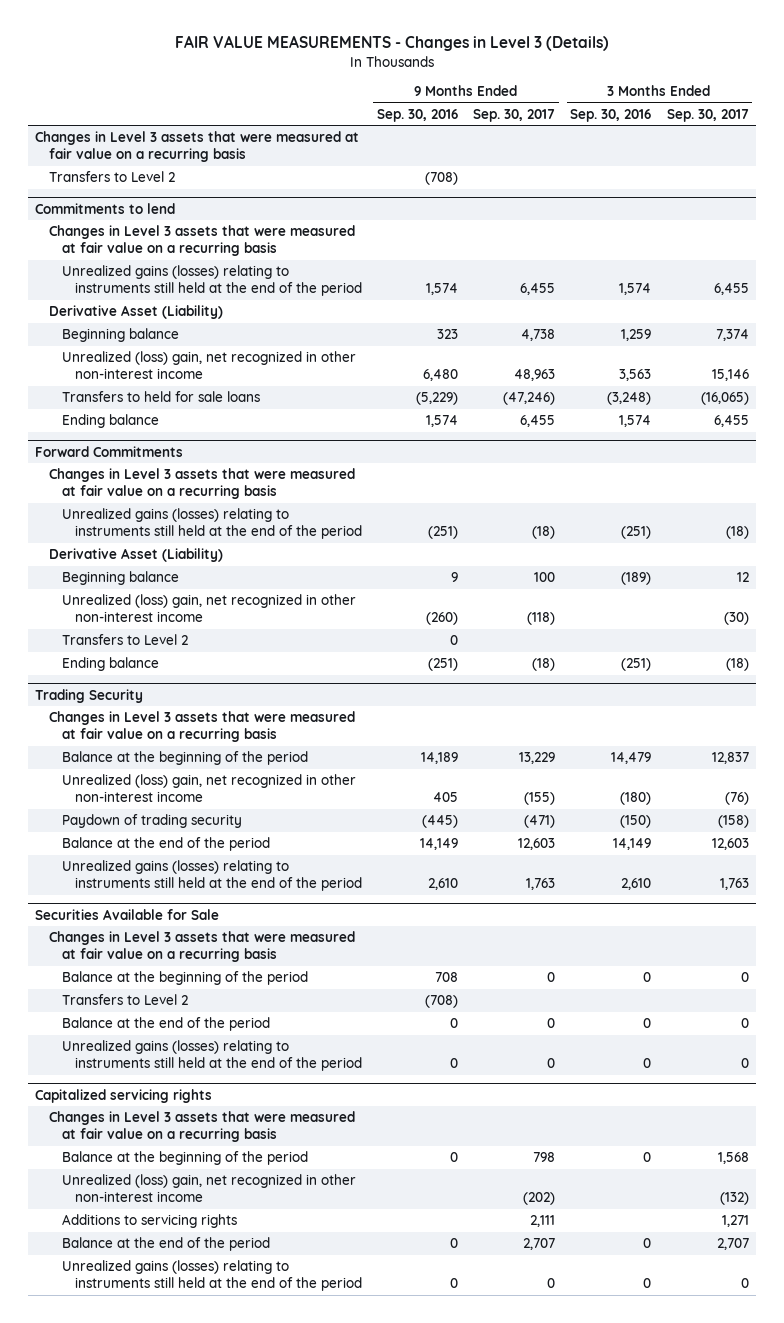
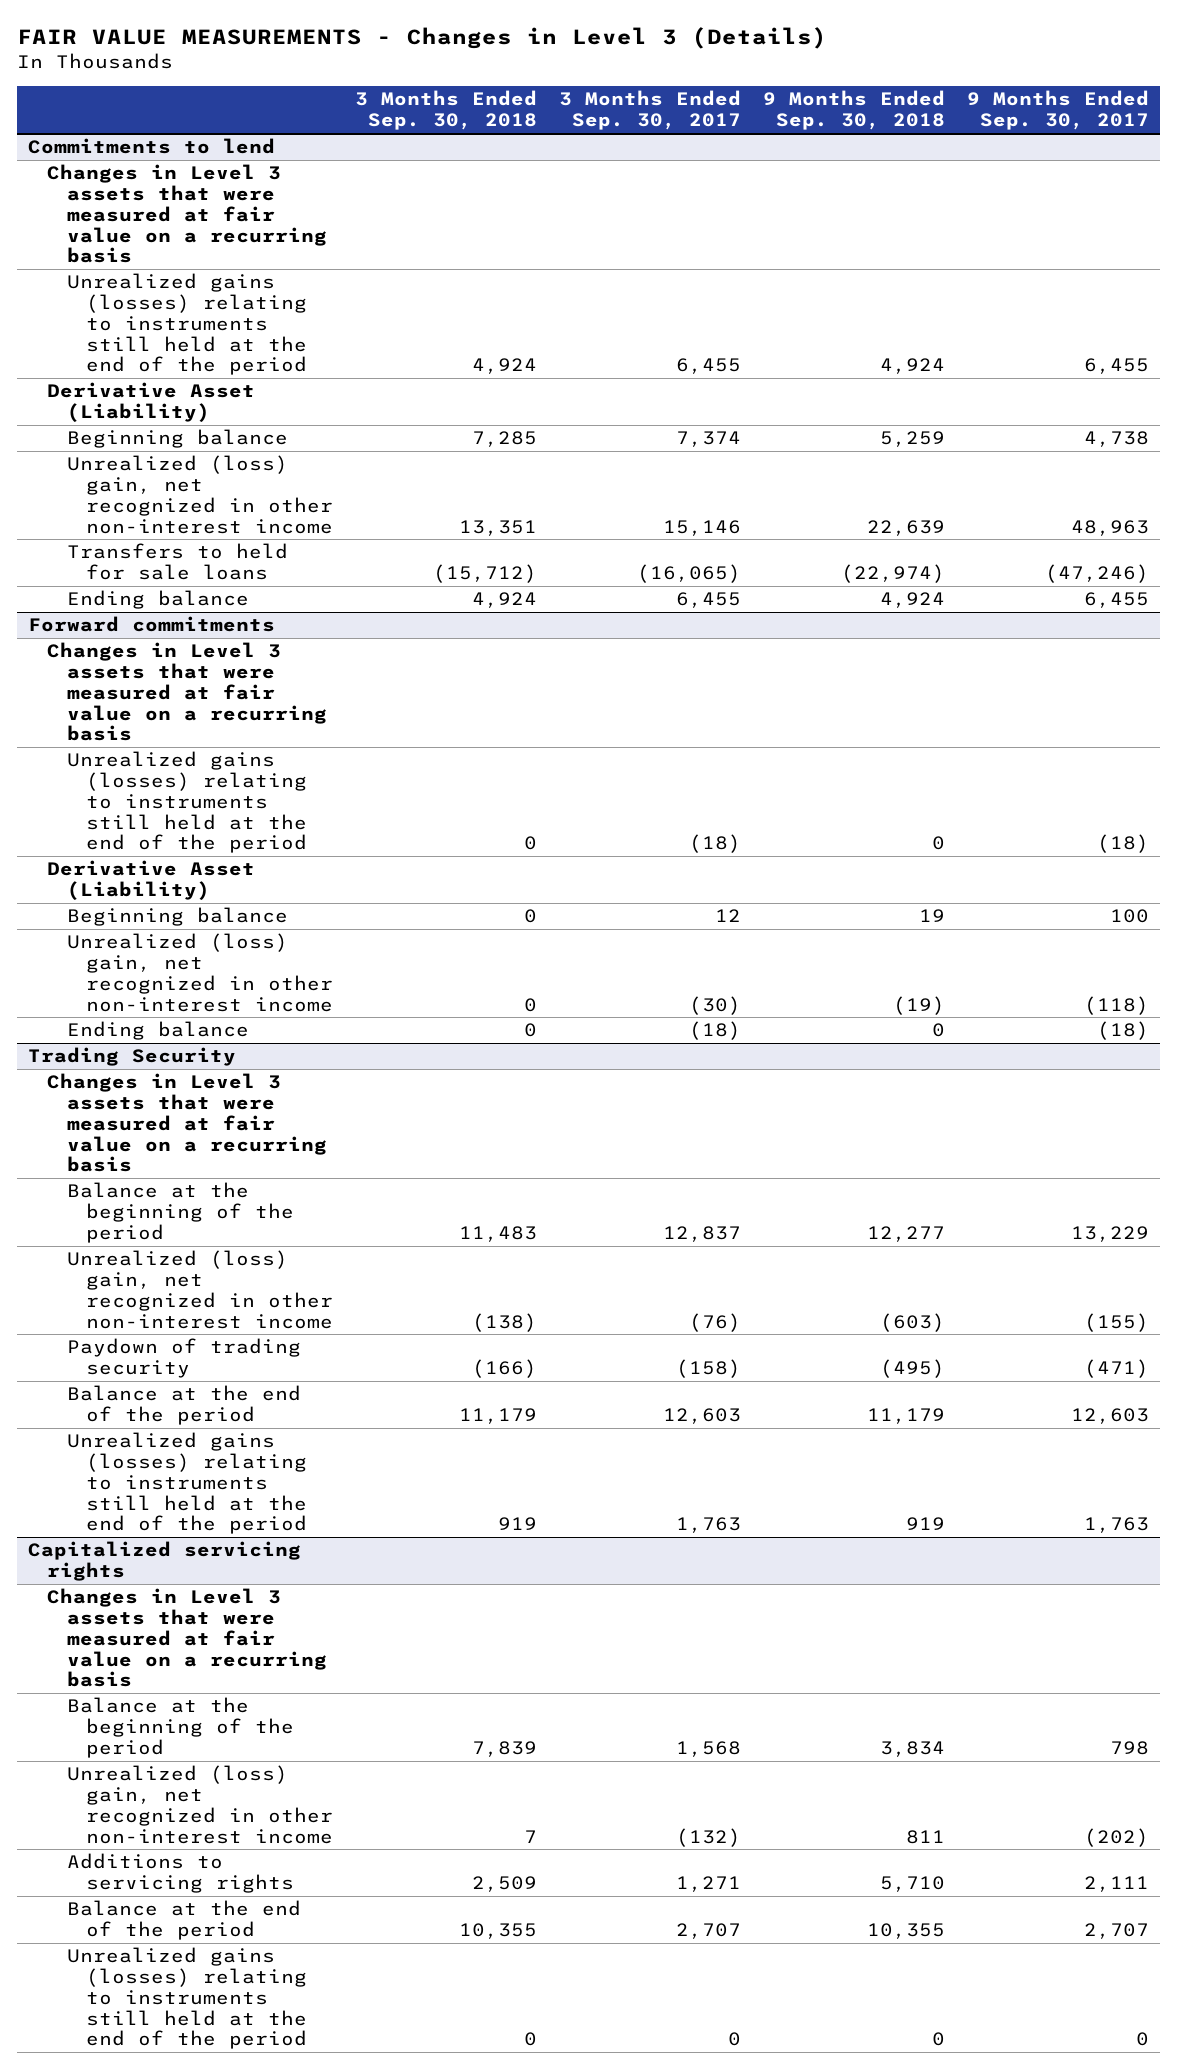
[377,108,459,122] Sep. 30, 2016 -> none
[570,108,652,122] Sep. 30, 2016 -> none
none -> [354,90,537,131] 3 Months Ended Sep. 30, 2018
none -> [762,90,945,131] 9 Months Ended Sep. 30, 2018
[35,131,360,163] Changes in Level 3 assets that were measured at fair value on a recurring basis -> none
[48,171,175,183] Transfers to Level 2 -> none
[35,445,184,457] Forward Commitments -> [27,616,275,633] Forward commitments
[61,634,188,646] Transfers to Level 2 -> none
[35,908,220,920] Securities Available for Sale -> none
[48,931,355,963] Changes in Level 3 assets that were measured at fair value on a recurring basis -> none
[61,971,308,986] Balance at the beginning of the period -> none
[61,994,188,1006] Transfers to Level 2 -> none
[61,1017,270,1032] Balance at the end of the period -> none
[61,1040,363,1072] Unrealized gains (losses) relating to instruments still held at the end of the period -> none

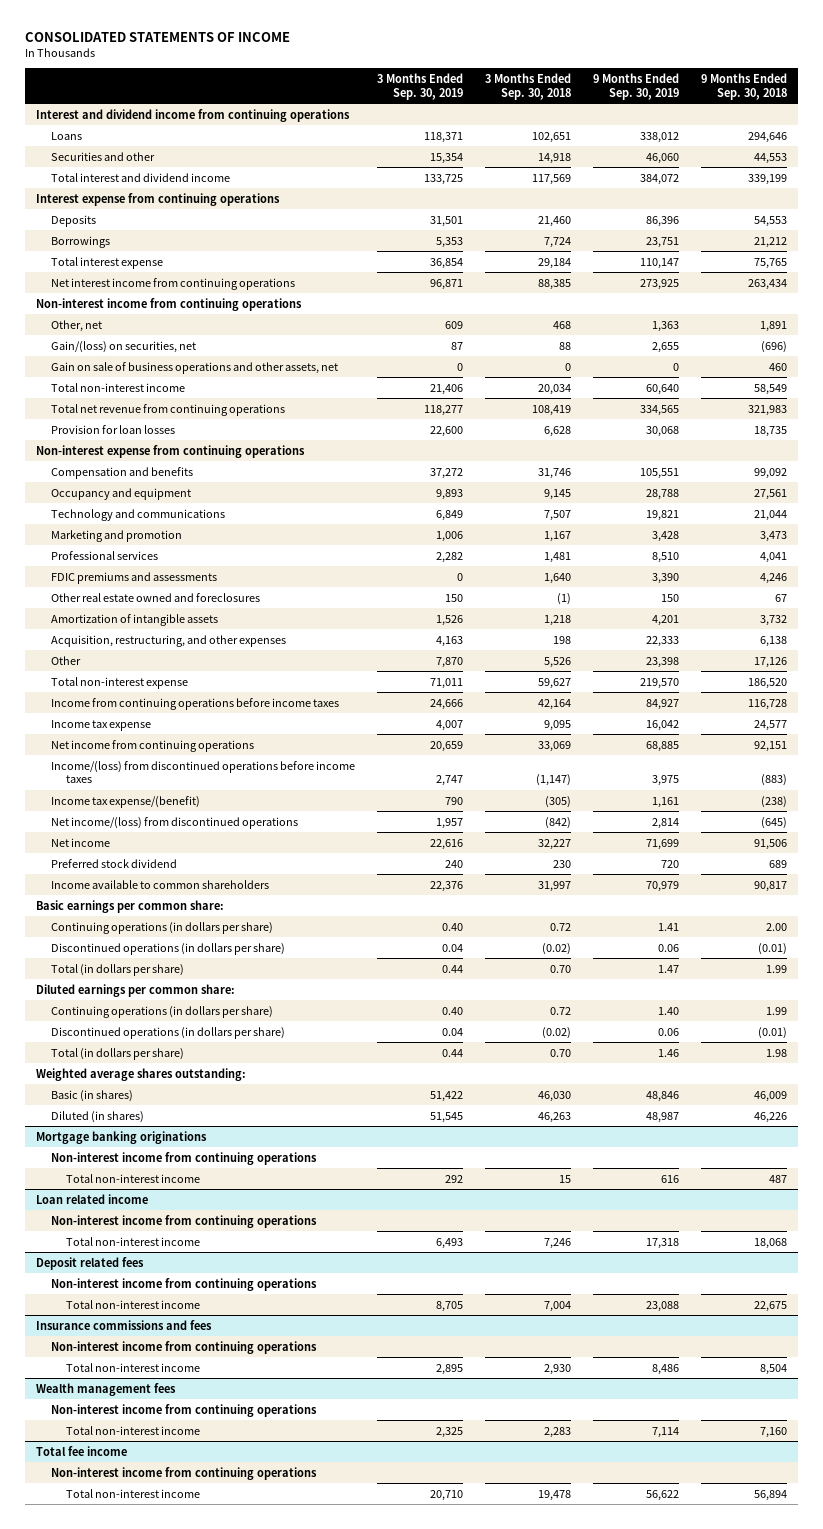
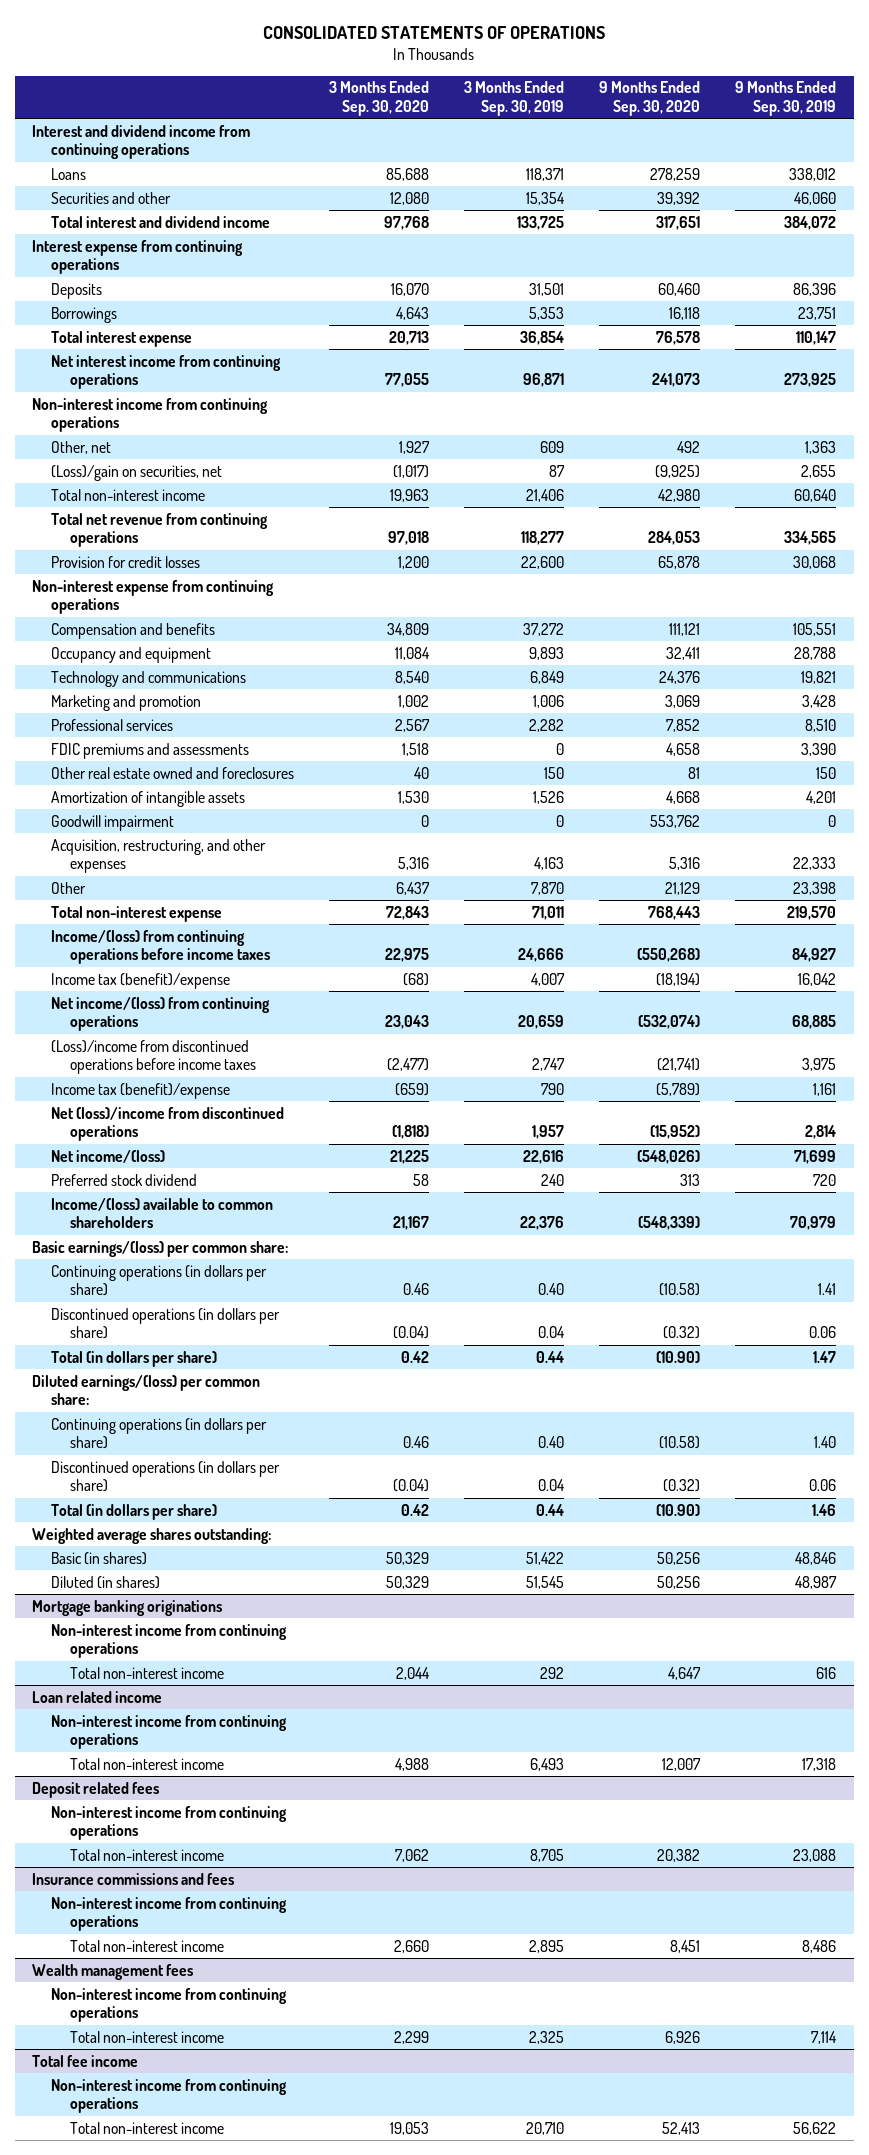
[24,32,290,43] CONSOLIDATED STATEMENTS OF INCOME -> [263,26,606,40] CONSOLIDATED STATEMENTS OF OPERATIONS
[484,73,571,100] 3 Months Ended Sep. 30, 2018 -> none
[700,73,787,100] 9 Months Ended Sep. 30, 2018 -> none
none -> [329,81,430,116] 3 Months Ended Sep. 30, 2020
none -> [599,81,701,116] 9 Months Ended Sep. 30, 2020
[50,361,338,374] Gain on sale of business operations and other assets, net -> none
[50,340,196,353] Gain/(loss) on securities, net -> [51,464,223,481] (Loss)/gain on securities, net
[50,424,175,434] Provision for loan losses -> [51,555,201,568] Provision for credit losses
none -> [51,814,175,831] Goodwill impairment
[50,697,339,710] Income from continuing operations before income taxes -> [51,929,271,965] Income/(loss) from continuing operations before income taxes
[50,719,151,731] Income tax expense -> [51,972,231,989] Income tax (benefit)/expense
[50,739,254,752] Net income from continuing operations -> [51,996,271,1032] Net income/(loss) from continuing operations
[50,760,355,784] Income/(loss) from discontinued operations before income taxes -> [51,1039,257,1075] (Loss)/income from discontinued operations before income taxes
[50,795,200,808] Income tax expense/(benefit) -> [51,1082,231,1099] Income tax (benefit)/expense
[50,816,298,829] Net income/(loss) from discontinued operations -> [51,1106,285,1142] Net (loss)/income from discontinued operations
[50,837,110,847] Net income -> [51,1149,166,1163] Net income/(loss)
[50,879,269,889] Income available to common shareholders -> [51,1197,274,1229] Income/(loss) available to common shareholders
[35,899,224,913] Basic earnings per common share: -> [32,1240,289,1257] Basic earnings/(loss) per common share:
[35,983,235,997] Diluted earnings per common share: -> [32,1374,261,1406] Diluted earnings/(loss) per common share:

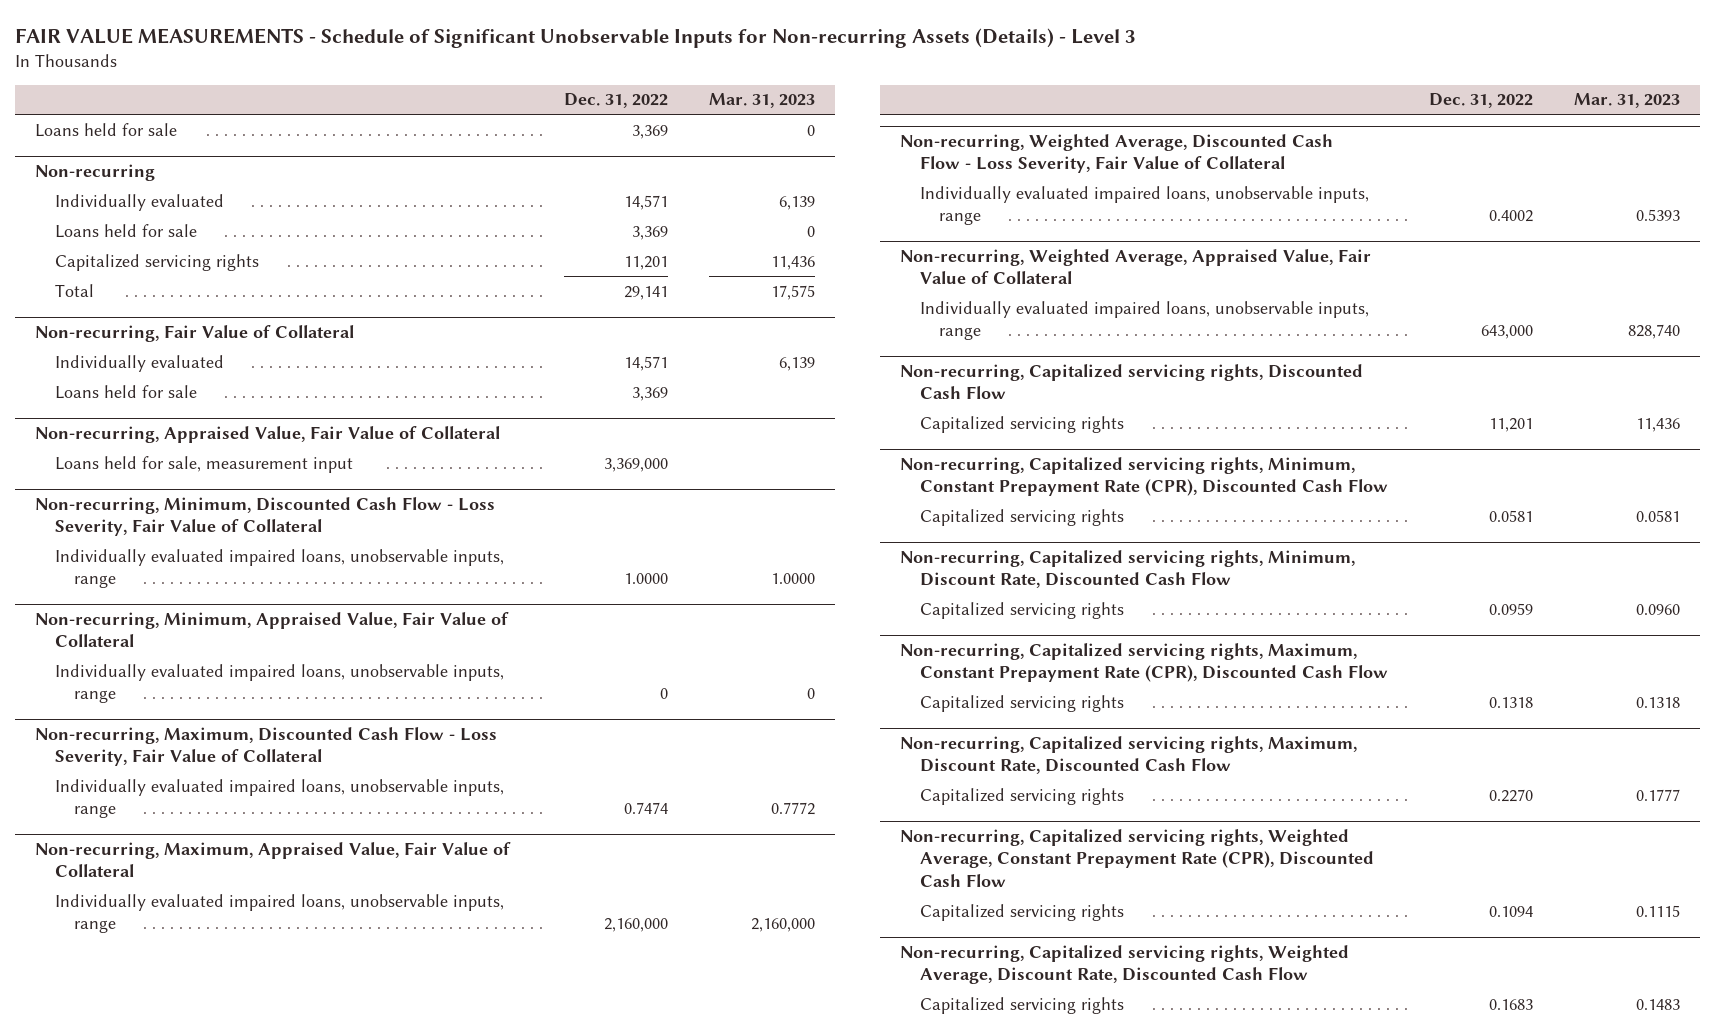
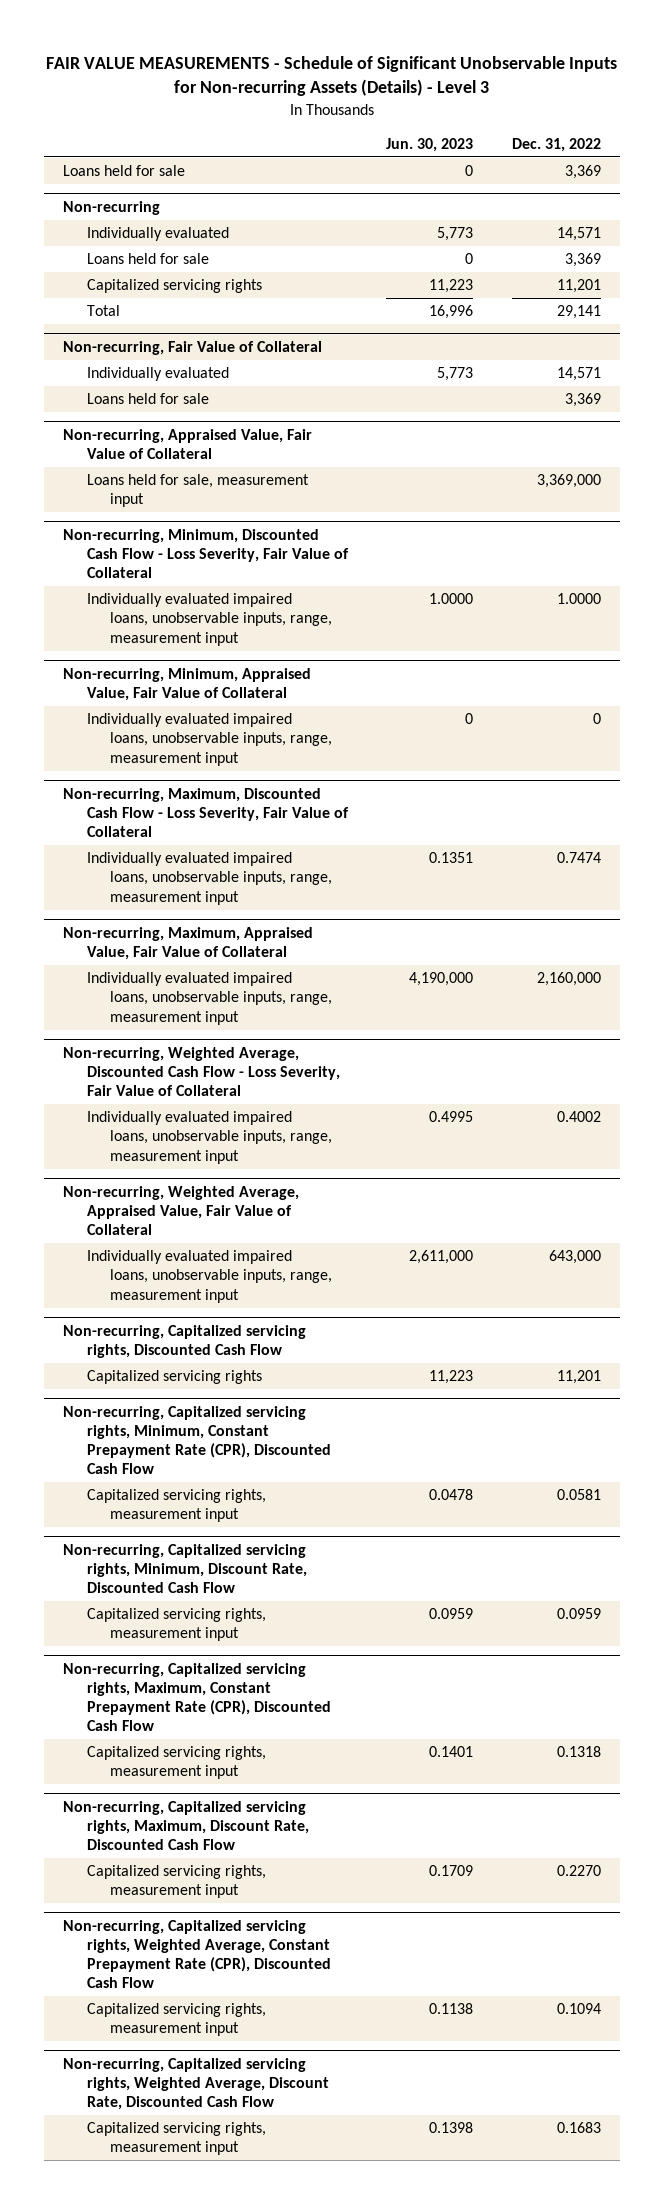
[708,93,815,109] Mar. 31, 2023 -> none
none -> [386,137,474,152] Jun. 30, 2023
[54,548,504,589] Individually evaluated impaired loans, unobservable inputs, range -> [86,593,333,646] Individually evaluated impaired loans, unobservable inputs, range, measurement input
[54,663,504,704] Individually evaluated impaired loans, unobservable inputs, range -> [86,713,333,766] Individually evaluated impaired loans, unobservable inputs, range, measurement input
[54,778,504,819] Individually evaluated impaired loans, unobservable inputs, range -> [86,852,333,905] Individually evaluated impaired loans, unobservable inputs, range, measurement input
[54,893,504,934] Individually evaluated impaired loans, unobservable inputs, range -> [86,972,333,1025] Individually evaluated impaired loans, unobservable inputs, range, measurement input
[919,185,1369,226] Individually evaluated impaired loans, unobservable inputs, range -> [86,1111,333,1164] Individually evaluated impaired loans, unobservable inputs, range, measurement input
[919,300,1369,341] Individually evaluated impaired loans, unobservable inputs, range -> [86,1250,333,1303] Individually evaluated impaired loans, unobservable inputs, range, measurement input
[919,508,1124,526] Capitalized servicing rights -> [86,1489,266,1523] Capitalized servicing rights, measurement input
[919,601,1124,619] Capitalized servicing rights -> [86,1608,266,1642] Capitalized servicing rights, measurement input
[919,694,1124,712] Capitalized servicing rights -> [86,1746,266,1780] Capitalized servicing rights, measurement input
[919,787,1124,805] Capitalized servicing rights -> [86,1865,266,1899] Capitalized servicing rights, measurement input
[919,903,1124,921] Capitalized servicing rights -> [86,2003,266,2037] Capitalized servicing rights, measurement input
[919,996,1124,1014] Capitalized servicing rights -> [86,2122,266,2156] Capitalized servicing rights, measurement input

